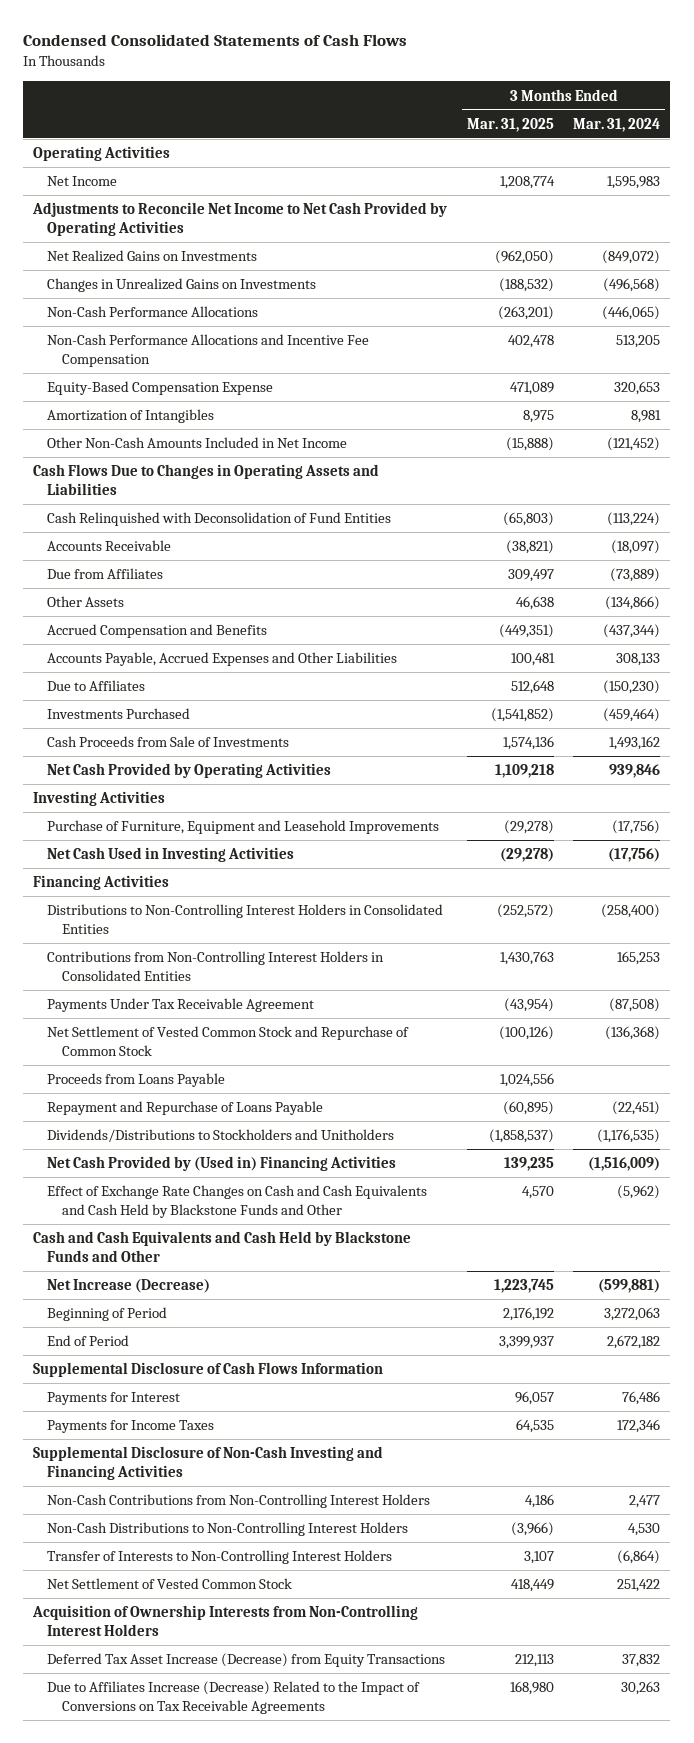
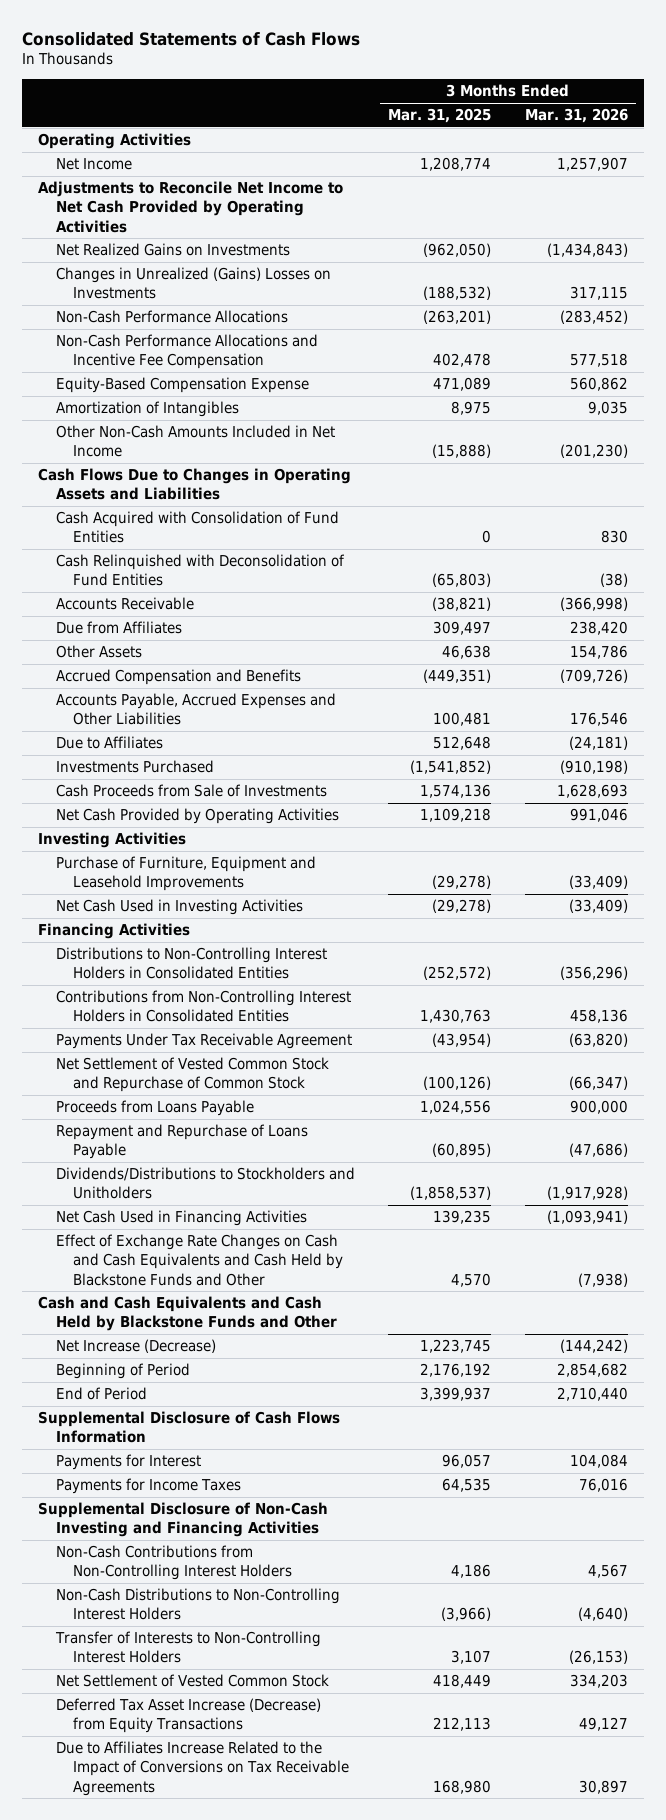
[23,34,408,47] Condensed Consolidated Statements of Cash Flows -> [21,31,360,46] Consolidated Statements of Cash Flows
[573,117,661,132] Mar. 31, 2024 -> none
none -> [524,108,628,124] Mar. 31, 2026
[47,278,317,293] Changes in Unrealized Gains on Investments -> [55,267,331,300] Changes in Unrealized (Gains) Losses on Investments
none -> [55,511,339,544] Cash Acquired with Consolidation of Fund Entities
[47,1156,397,1172] Net Cash Provided by (Used in) Financing Activities -> [55,1210,307,1227] Net Cash Used in Financing Activities
[32,1605,419,1636] Acquisition of Ownership Interests from Non-Controlling Interest Holders -> none
[47,1681,421,1714] Due to Affiliates Increase (Decrease) Related to the Impact of Conversions on Tax Receivable Agreements -> [55,1741,350,1796] Due to Affiliates Increase Related to the Impact of Conversions on Tax Receivable Agreements

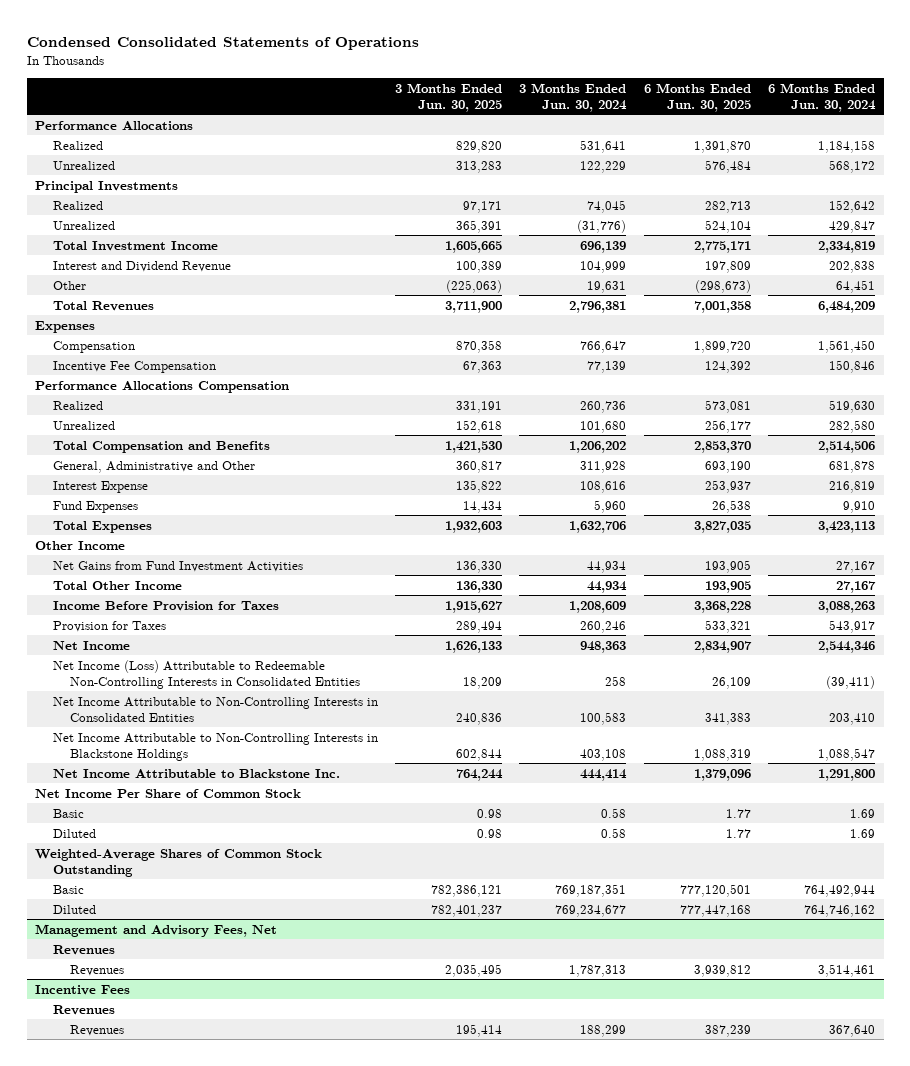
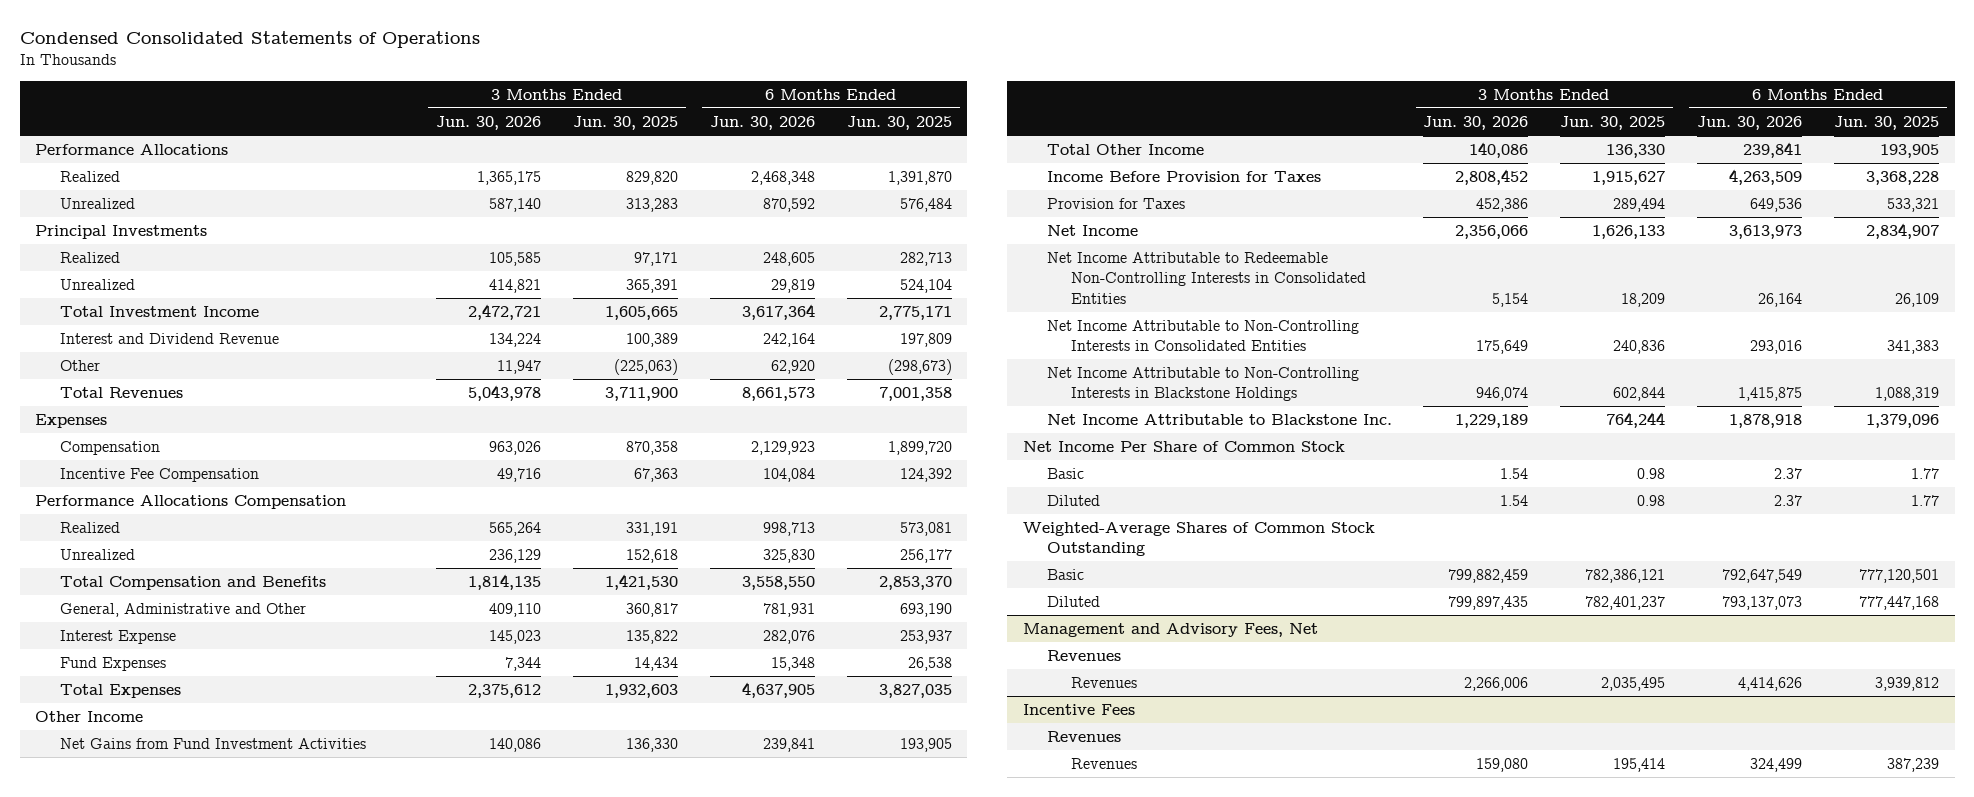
[519,82,628,112] 3 Months Ended Jun. 30, 2024 -> none
[767,82,876,112] 6 Months Ended Jun. 30, 2024 -> none
none -> [436,115,542,130] Jun. 30, 2026
none -> [709,115,815,130] Jun. 30, 2026
[52,659,360,689] Net Income (Loss) Attributable to Redeemable Non-Controlling Interests in Consolidated Entities -> [1046,251,1366,304] Net Income Attributable to Redeemable Non-Controlling Interests in Consolidated Entities

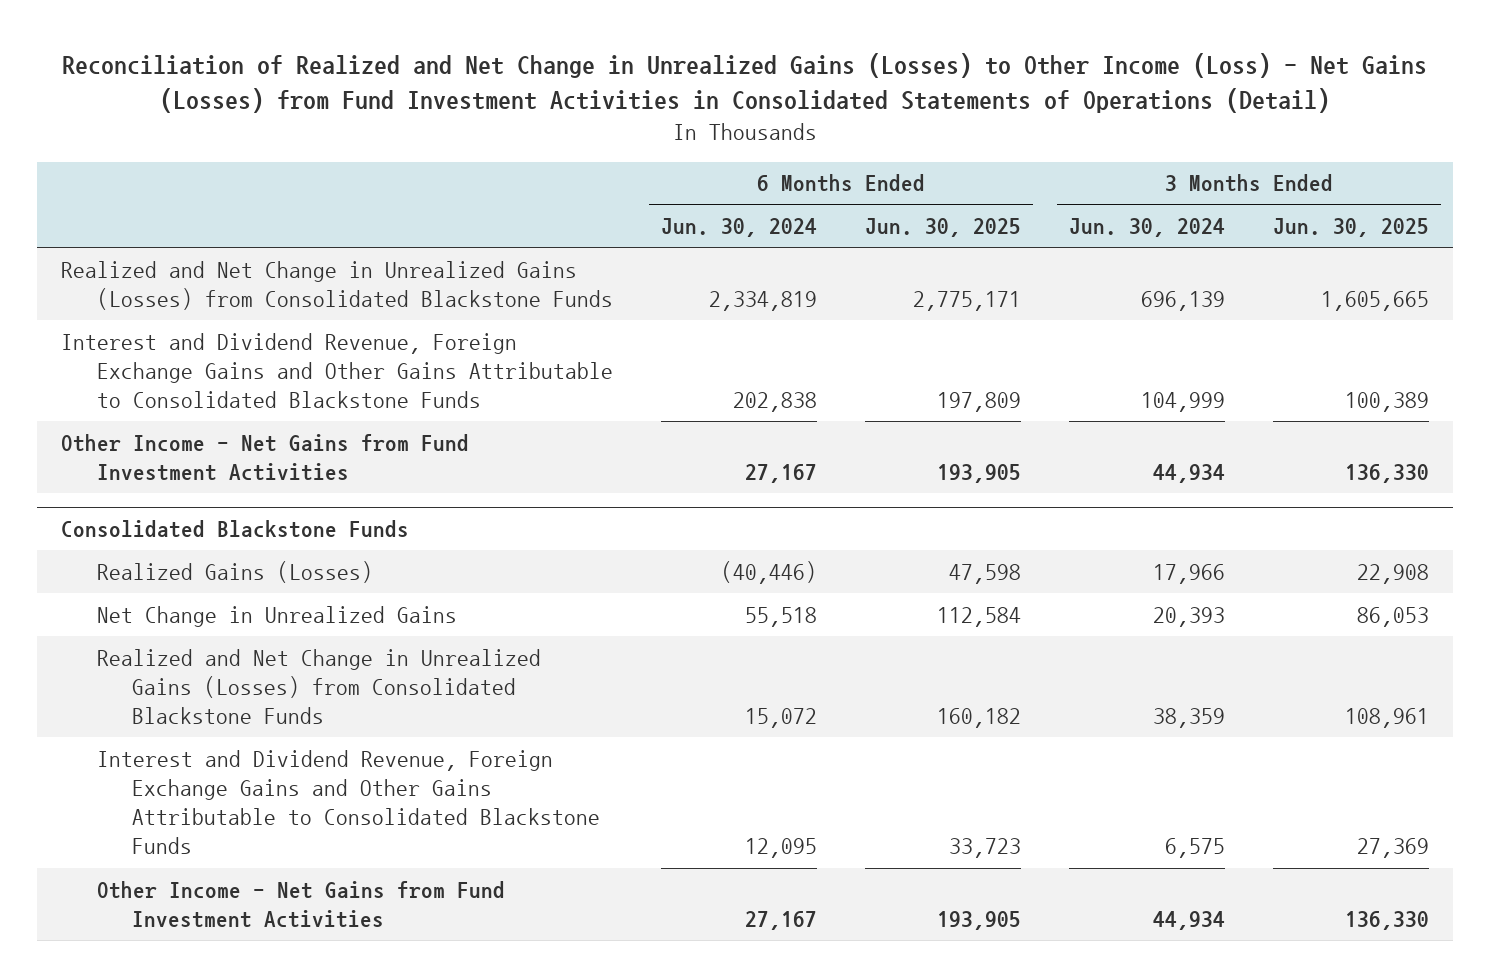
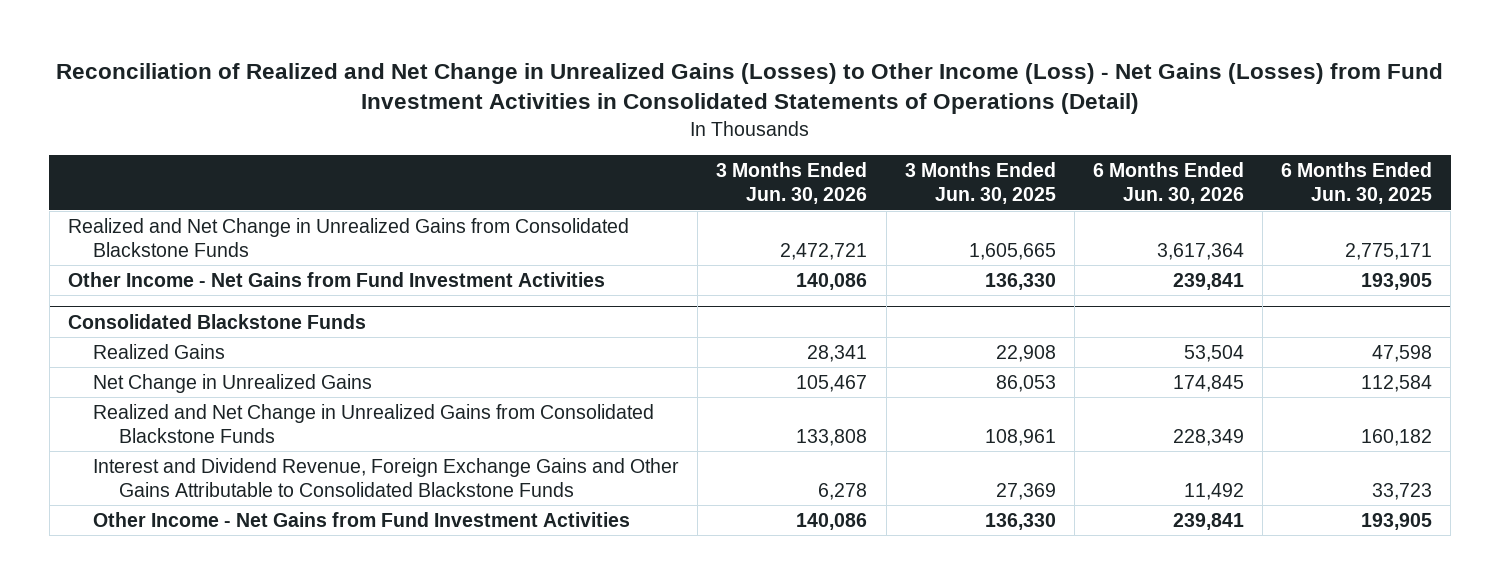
[660,218,817,238] Jun. 30, 2024 -> none
[1068,218,1225,238] Jun. 30, 2024 -> none
none -> [716,162,868,205] 3 Months Ended Jun. 30, 2026
none -> [1092,162,1244,205] 6 Months Ended Jun. 30, 2026
[61,332,613,409] Interest and Dividend Revenue, Foreign Exchange Gains and Other Gains Attributable to Consolidated Blackstone Funds -> none
[61,260,613,310] Realized and Net Change in Unrealized Gains (Losses) from Consolidated Blackstone Funds -> [67,217,629,257] Realized and Net Change in Unrealized Gains from Consolidated Blackstone Funds
[96,560,373,583] Realized Gains (Losses) -> [93,343,226,359] Realized Gains
[96,648,541,725] Realized and Net Change in Unrealized Gains (Losses) from Consolidated Blackstone Funds -> [93,403,655,443] Realized and Net Change in Unrealized Gains from Consolidated Blackstone Funds

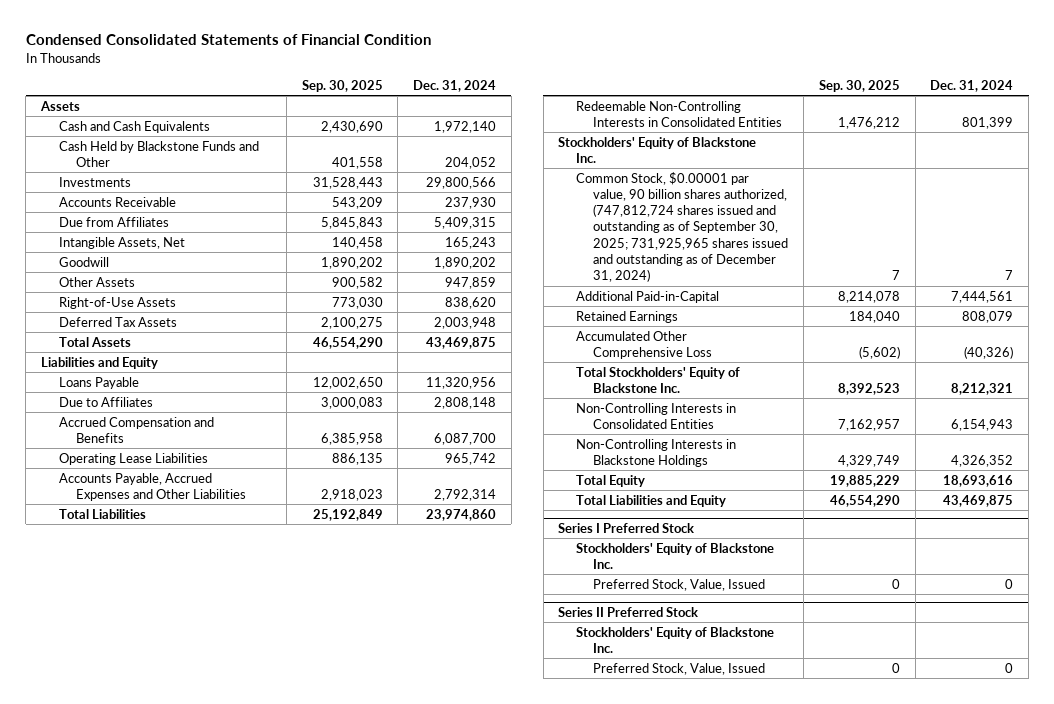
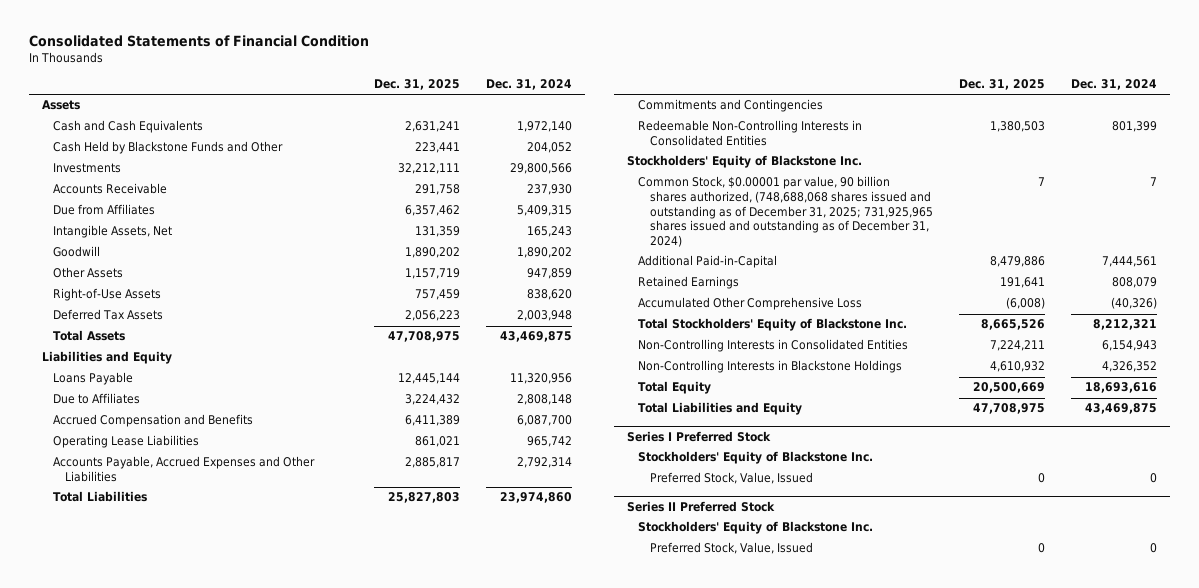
[25,34,431,46] Condensed Consolidated Statements of Financial Condition -> [28,35,369,48] Consolidated Statements of Financial Condition
[301,79,383,92] Sep. 30, 2025 -> none
none -> [373,79,460,91] Dec. 31, 2025
none -> [638,99,824,113] Commitments and Contingencies
[575,171,789,283] Common Stock, $0.00001 par value, 90 billion shares authorized, (747,812,724 shares issued and outstanding as of September 30, 2025; 731,925,965 shares issued and outstanding as of December 31, 2024) -> [638,176,934,247] Common Stock, $0.00001 par value, 90 billion shares authorized, (748,688,068 shares issued and outstanding as of December 31, 2025; 731,925,965 shares issued and outstanding as of December 31, 2024)

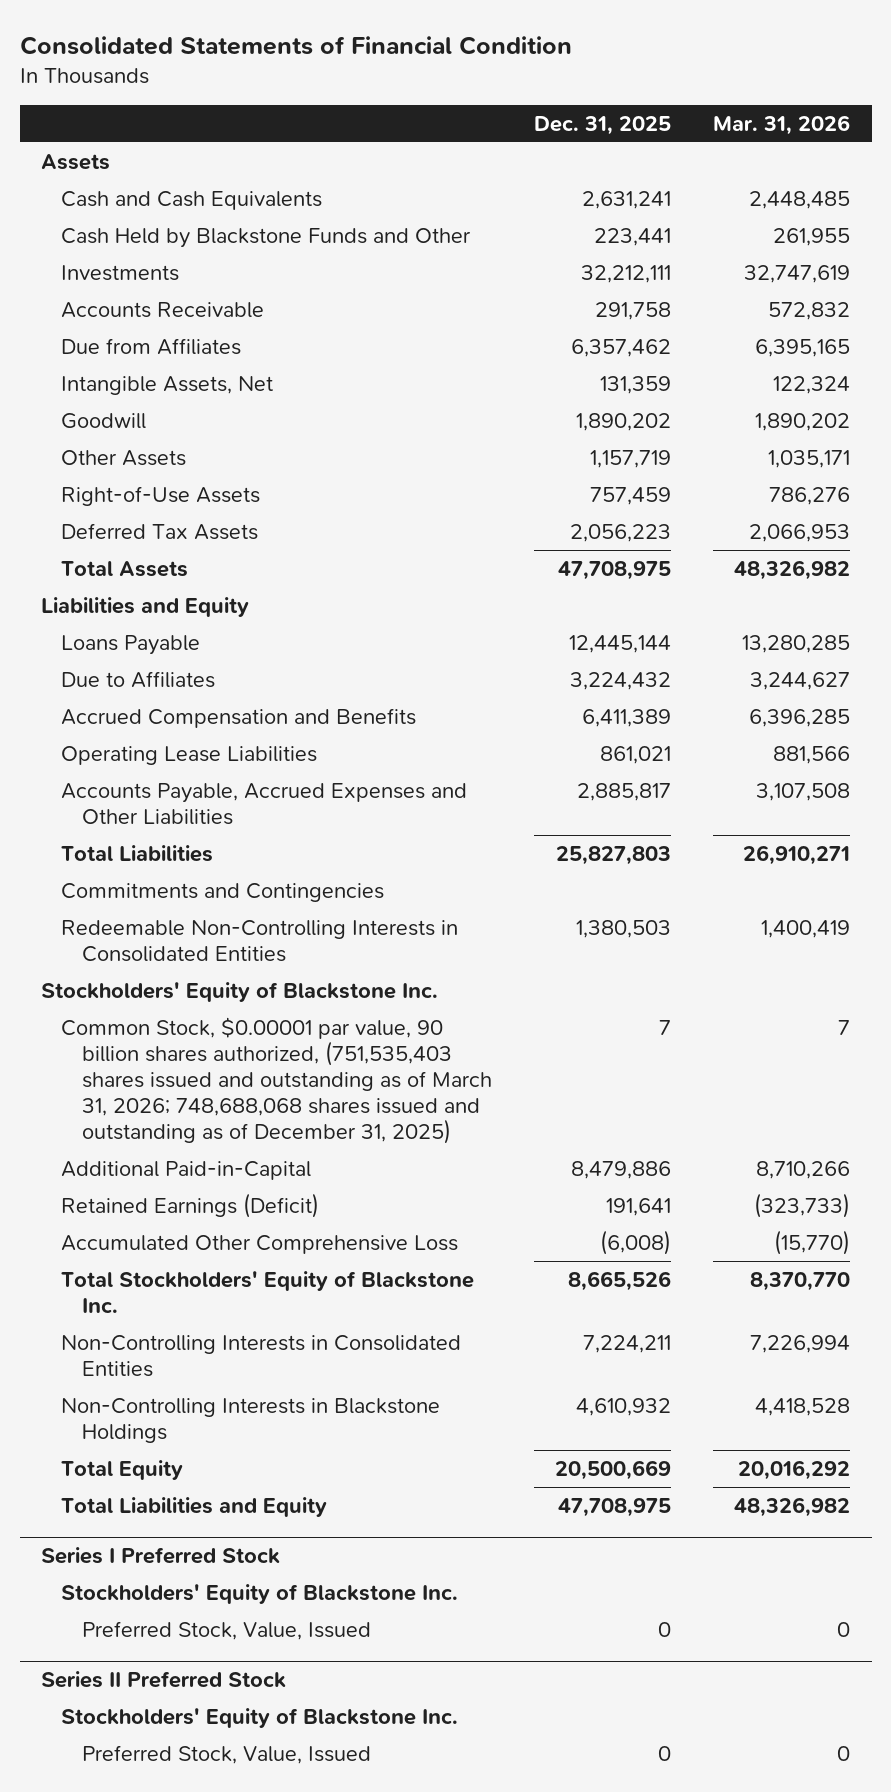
[485,79,572,91] Dec. 31, 2024 -> none
none -> [713,114,851,135] Mar. 31, 2026
[638,176,934,247] Common Stock, $0.00001 par value, 90 billion shares authorized, (748,688,068 shares issued and outstanding as of December 31, 2025; 731,925,965 shares issued and outstanding as of December 31, 2024) -> [61,1016,493,1145] Common Stock, $0.00001 par value, 90 billion shares authorized, (751,535,403 shares issued and outstanding as of March 31, 2026; 748,688,068 shares issued and outstanding as of December 31, 2025)
[638,276,740,290] Retained Earnings -> [61,1192,320,1218] Retained Earnings (Deficit)

